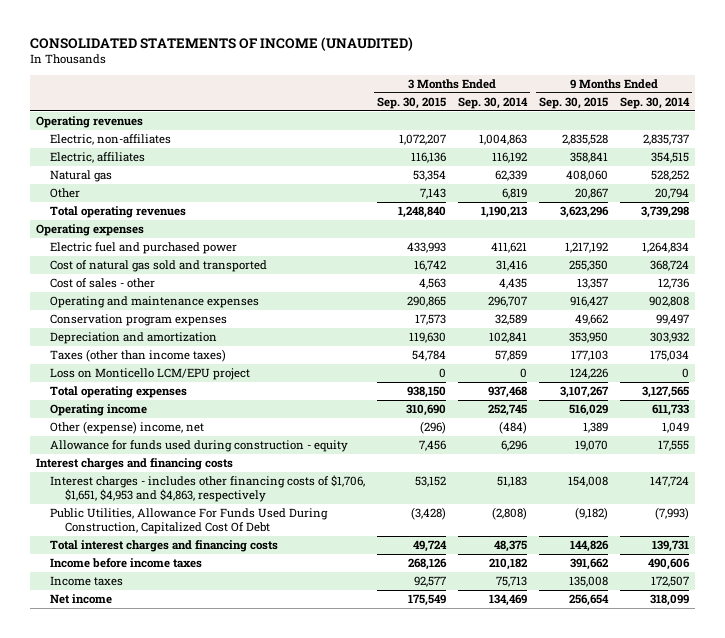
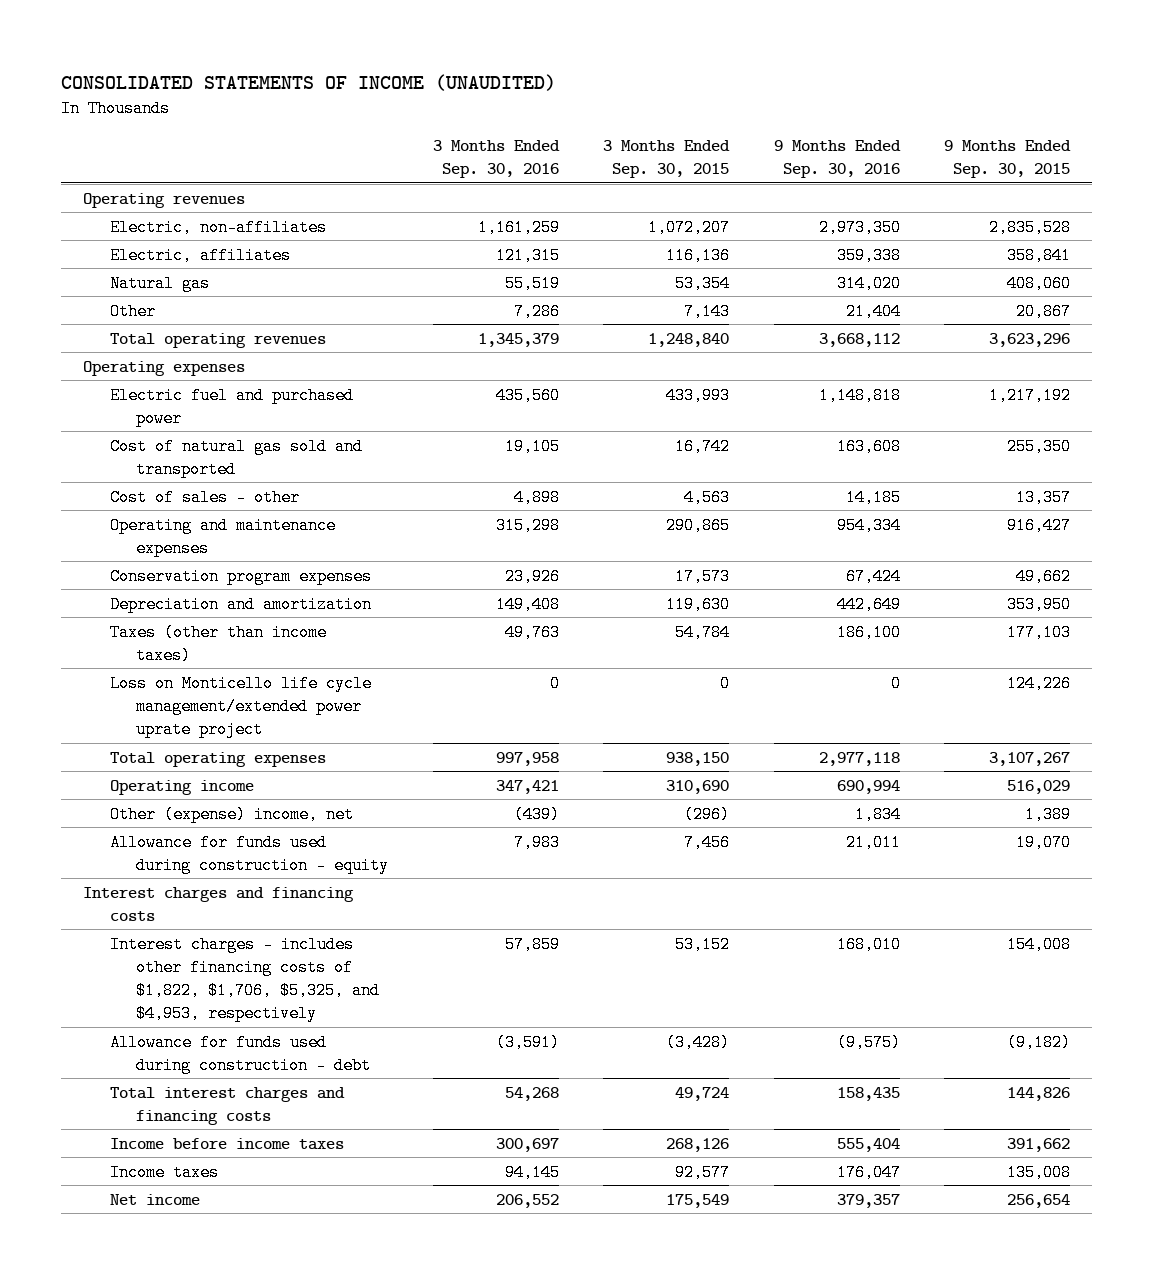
[458,96,529,109] Sep. 30, 2014 -> none
[619,96,690,109] Sep. 30, 2014 -> none
none -> [432,140,560,179] 3 Months Ended Sep. 30, 2016
none -> [773,140,901,179] 9 Months Ended Sep. 30, 2016
[50,368,251,381] Loss on Monticello LCM/EPU project -> [109,674,372,738] Loss on Monticello life cycle management/extended power uprate project
[50,475,366,503] Interest charges - includes other financing costs of $1,706, $1,651, $4,953 and $4,863, respectively -> [109,935,381,1022] Interest charges - includes other financing costs of $1,822, $1,706, $5,325, and $4,953, respectively
[50,508,329,535] Public Utilities, Allowance For Funds Used During Construction, Capitalized Cost Of Debt -> [109,1033,372,1074] Allowance for funds used during construction - debt

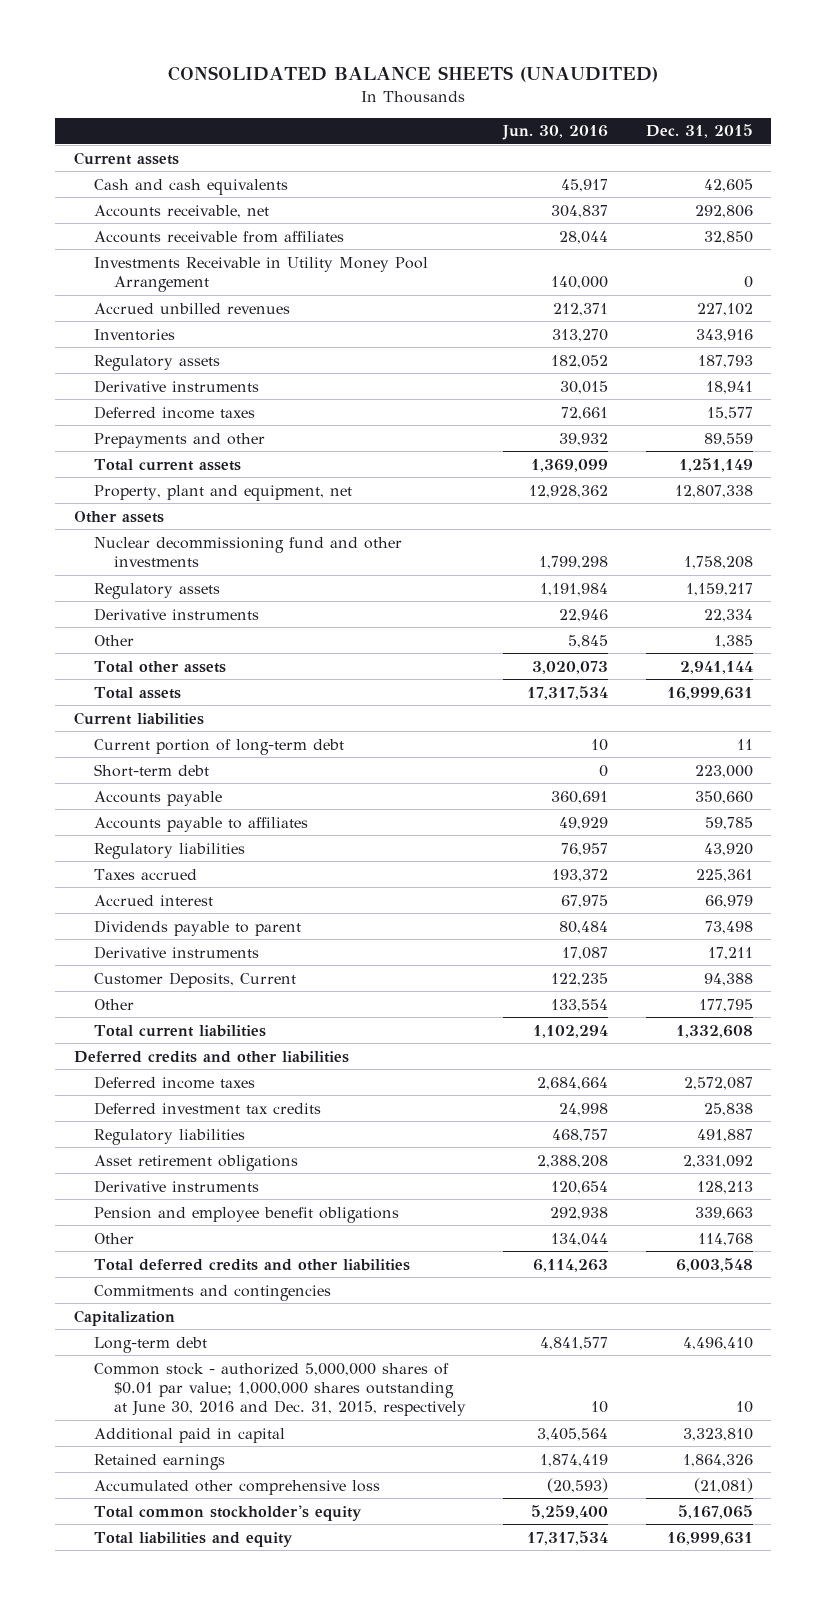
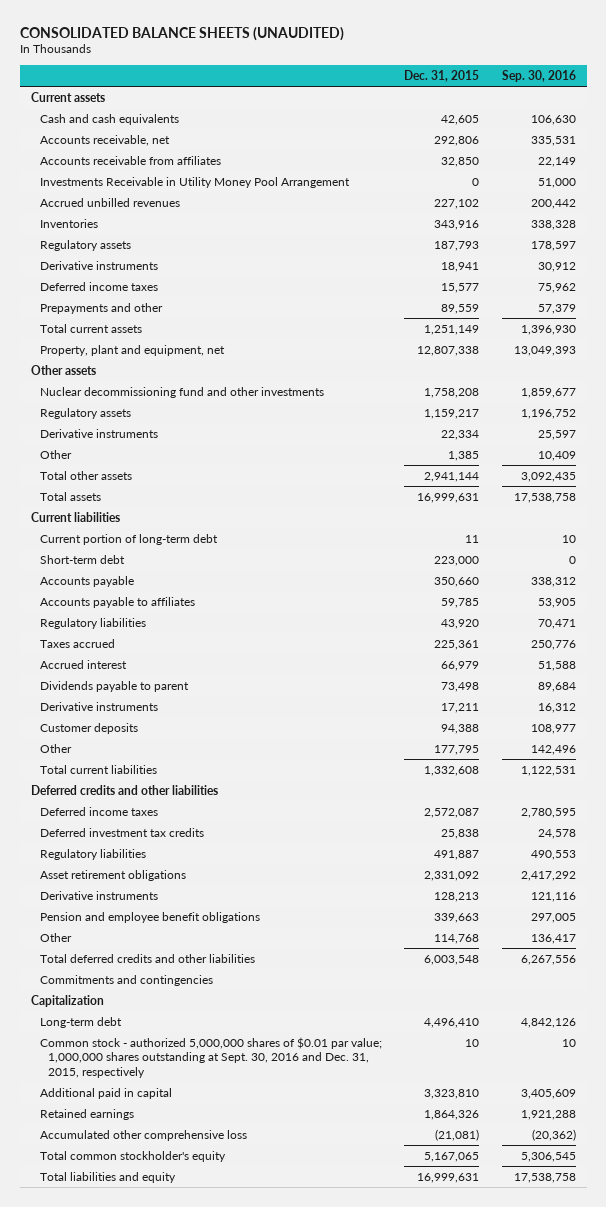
[502,125,609,141] Jun. 30, 2016 -> none
none -> [501,69,576,82] Sep. 30, 2016
[93,971,296,988] Customer Deposits, Current -> [39,722,138,734] Customer deposits
[93,1362,466,1417] Common stock - authorized 5,000,000 shares of $0.01 par value; 1,000,000 shares outstanding at June 30, 2016 and Dec. 31, 2015, respectively -> [39,1036,382,1078] Common stock - authorized 5,000,000 shares of $0.01 par value; 1,000,000 shares outstanding at Sept. 30, 2016 and Dec. 31, 2015, respectively

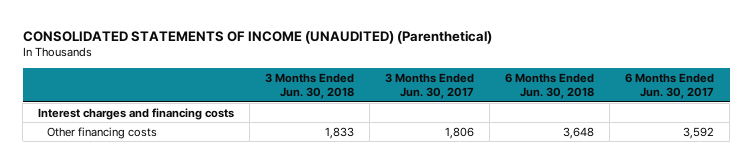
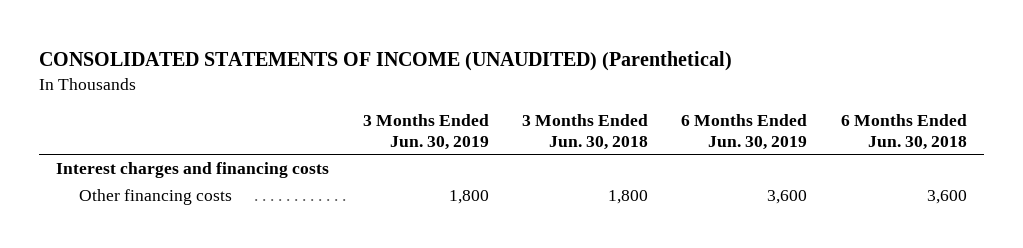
[385,72,475,99] 3 Months Ended Jun. 30, 2017 -> none
[625,72,715,99] 6 Months Ended Jun. 30, 2017 -> none
none -> [362,114,489,150] 3 Months Ended Jun. 30, 2019
none -> [681,114,808,150] 6 Months Ended Jun. 30, 2019
[325,126,355,139] 1,833 -> [608,190,649,205] 1,800
[563,126,595,139] 3,648 -> [926,190,967,205] 3,600

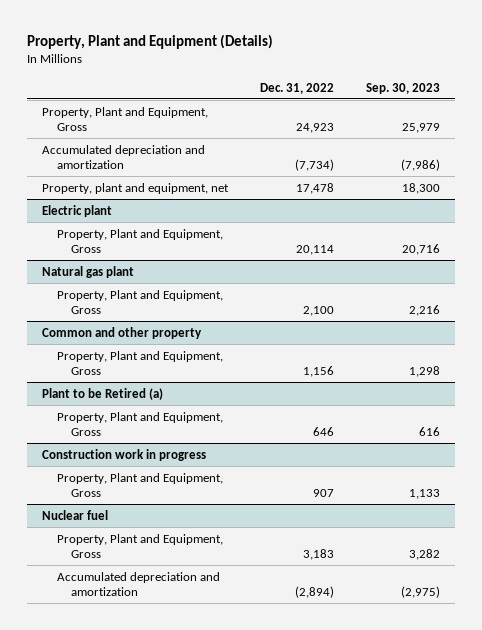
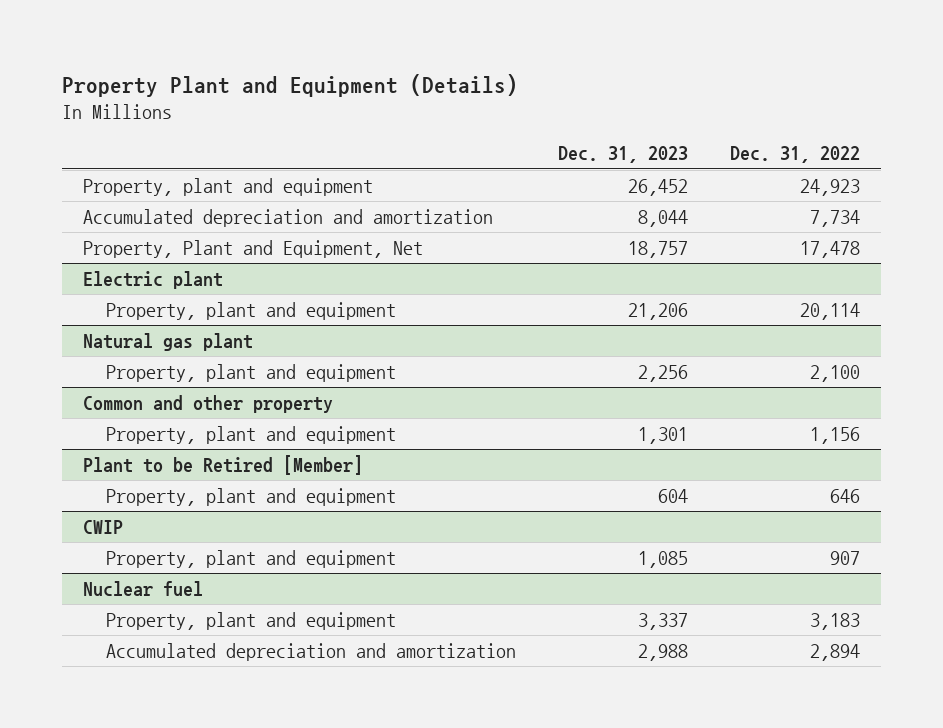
[26,34,273,50] Property, Plant and Equipment (Details) -> [62,74,519,98] Property Plant and Equipment (Details)
[365,82,440,94] Sep. 30, 2023 -> none
none -> [557,146,688,164] Dec. 31, 2023
[42,106,209,131] Property, Plant and Equipment, Gross -> [83,177,374,196] Property, plant and equipment
[295,158,335,171] (7,734) -> [809,209,860,227] 7,734
[42,182,230,194] Property, plant and equipment, net -> [83,239,424,258] Property, Plant and Equipment, Net
[56,228,223,253] Property, Plant and Equipment, Gross -> [105,301,396,320] Property, plant and equipment
[56,289,223,314] Property, Plant and Equipment, Gross -> [105,363,396,382] Property, plant and equipment
[56,350,223,375] Property, Plant and Equipment, Gross -> [105,425,396,444] Property, plant and equipment
[42,387,164,400] Plant to be Retired (a) -> [83,454,364,475] Plant to be Retired [Member]
[56,411,223,436] Property, Plant and Equipment, Gross -> [105,487,396,506] Property, plant and equipment
[42,448,207,461] Construction work in progress -> [83,519,124,534] CWIP
[56,472,223,497] Property, Plant and Equipment, Gross -> [105,549,396,568] Property, plant and equipment
[56,533,223,558] Property, Plant and Equipment, Gross -> [105,611,396,630] Property, plant and equipment
[295,585,335,598] (2,894) -> [809,643,860,661] 2,894

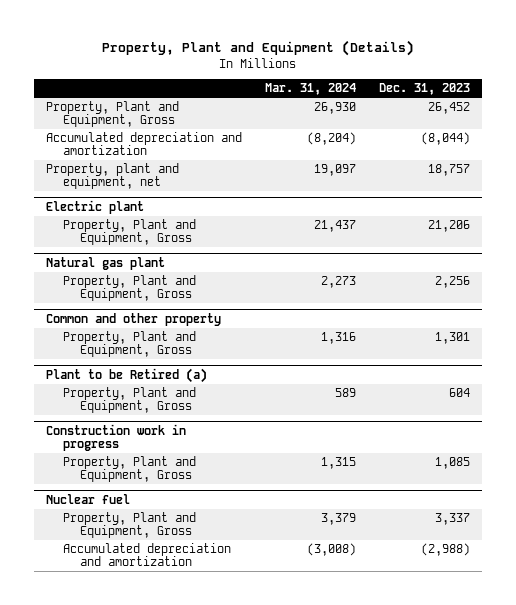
[62,74,519,98] Property Plant and Equipment (Details) -> [102,40,415,57] Property, Plant and Equipment (Details)
[729,146,860,164] Dec. 31, 2022 -> none
none -> [265,83,357,96] Mar. 31, 2024
[83,177,374,196] Property, plant and equipment -> [45,101,179,128] Property, Plant and Equipment, Gross
[637,209,688,227] 8,044 -> [421,132,471,146] (8,044)
[83,239,424,258] Property, Plant and Equipment, Net -> [45,163,179,190] Property, plant and equipment, net
[105,301,396,320] Property, plant and equipment -> [62,219,196,246] Property, Plant and Equipment, Gross
[105,363,396,382] Property, plant and equipment -> [62,275,196,302] Property, Plant and Equipment, Gross
[105,425,396,444] Property, plant and equipment -> [62,331,196,358] Property, Plant and Equipment, Gross
[83,454,364,475] Plant to be Retired [Member] -> [45,367,207,383] Plant to be Retired (a)
[105,487,396,506] Property, plant and equipment -> [62,387,196,414] Property, Plant and Equipment, Gross
[83,519,124,534] CWIP -> [45,423,186,451] Construction work in progress
[105,549,396,568] Property, plant and equipment -> [62,456,196,483] Property, Plant and Equipment, Gross
[105,611,396,630] Property, plant and equipment -> [62,512,196,539] Property, Plant and Equipment, Gross
[637,643,688,661] 2,988 -> [421,543,471,557] (2,988)

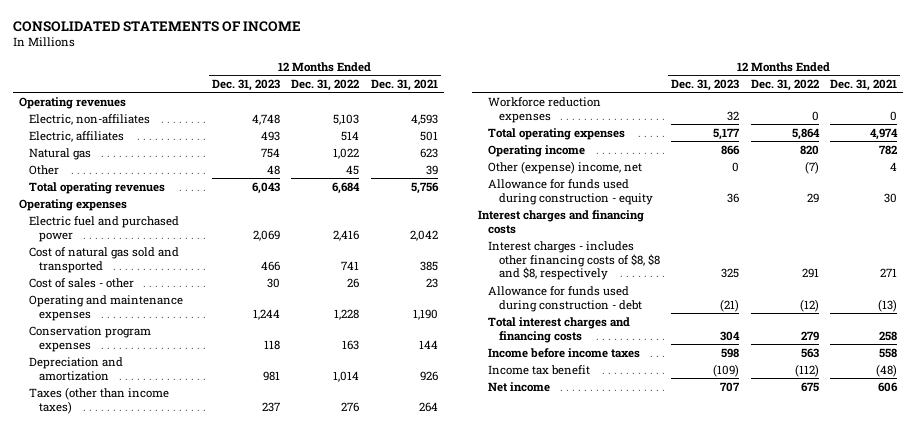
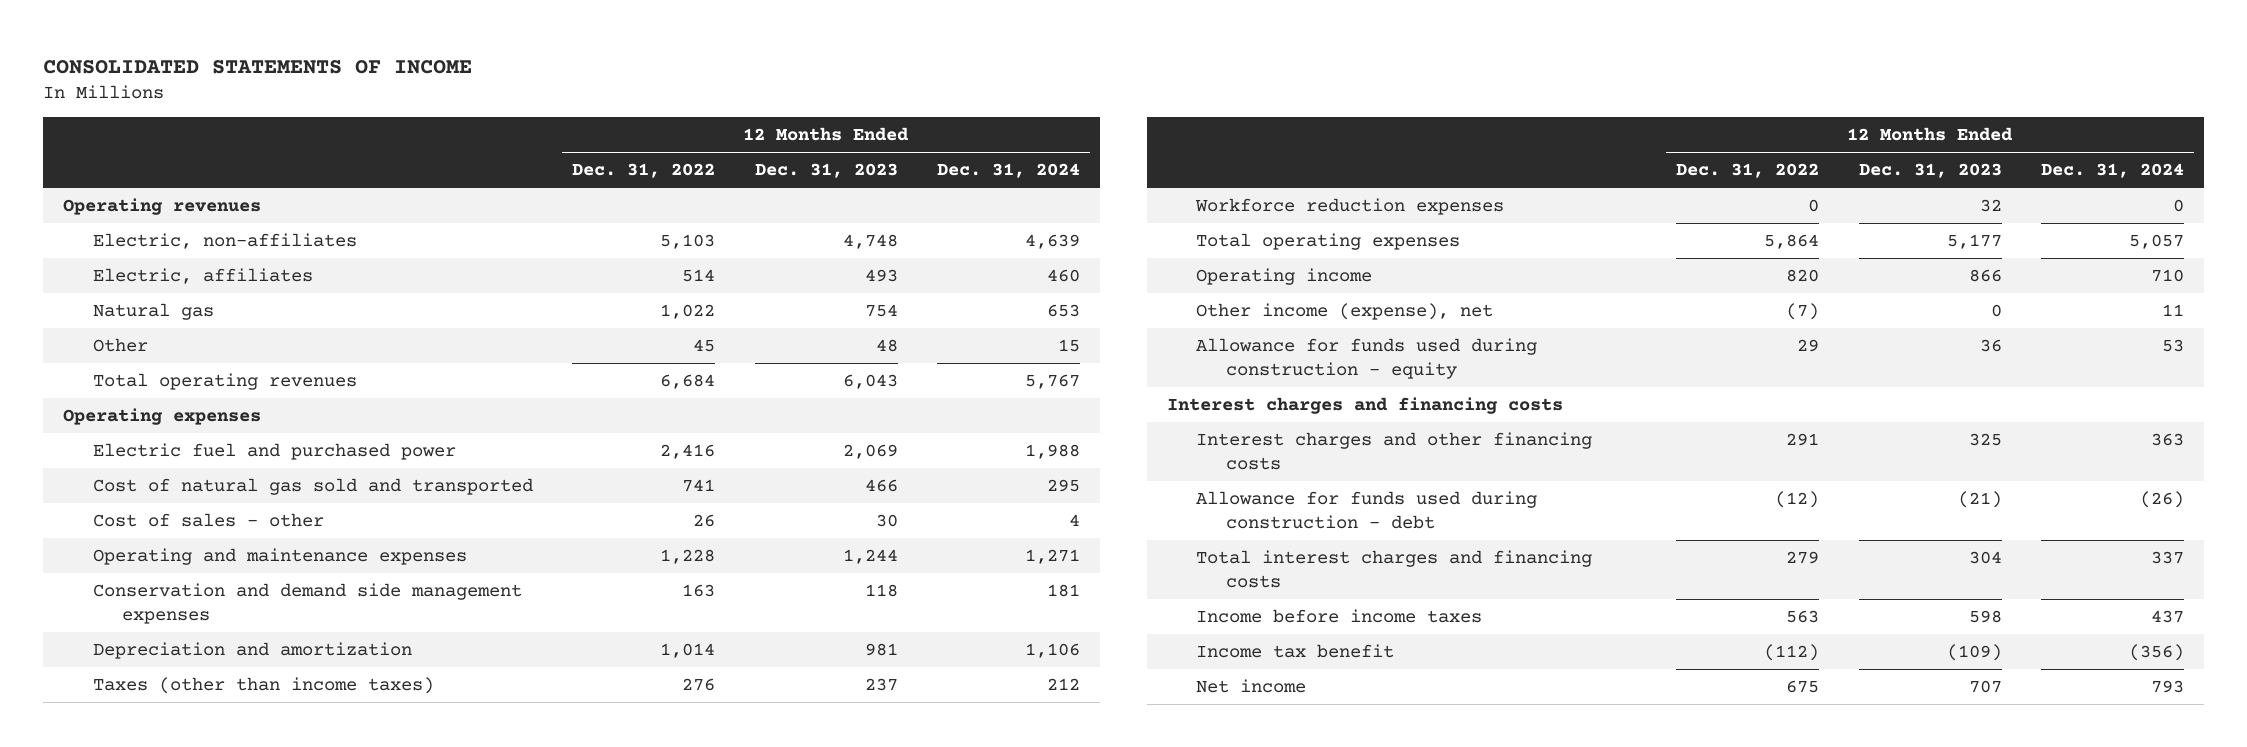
[370,78,438,91] Dec. 31, 2021 -> none
none -> [937,163,1081,179] Dec. 31, 2024
[28,325,151,352] Conservation program expenses -> [92,583,522,624] Conservation and demand side management expenses
[488,160,643,174] Other (expense) income, net -> [1196,303,1494,321] Other income (expense), net
[488,240,660,281] Interest charges - includes other financing costs of $8, $8 and $8, respectively -> [1196,432,1593,470] Interest charges and other financing costs

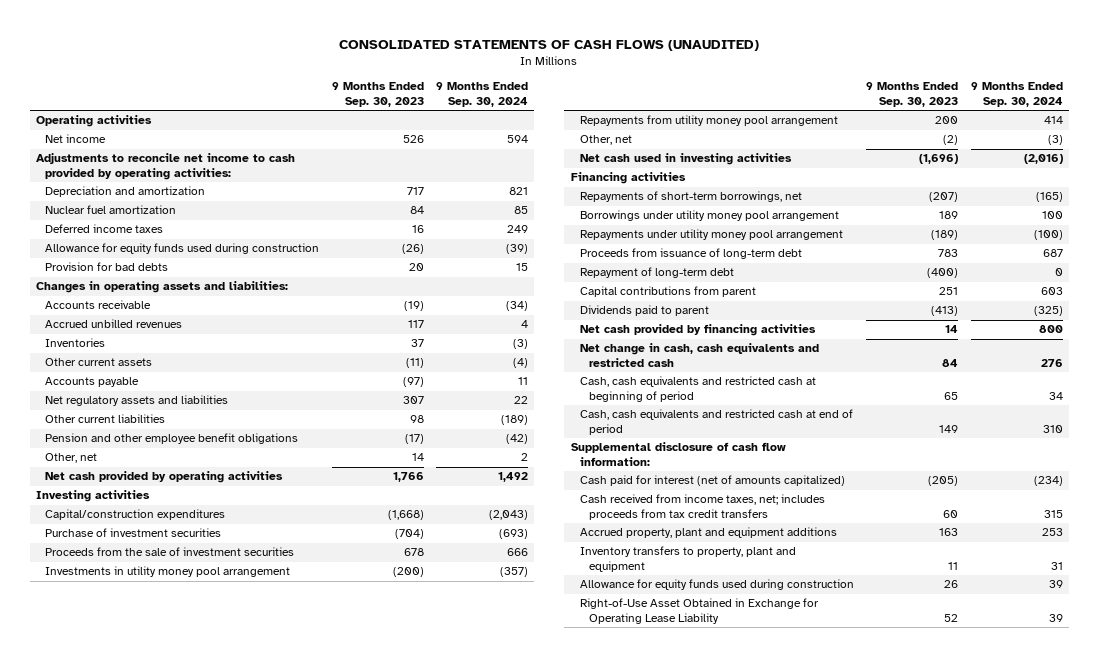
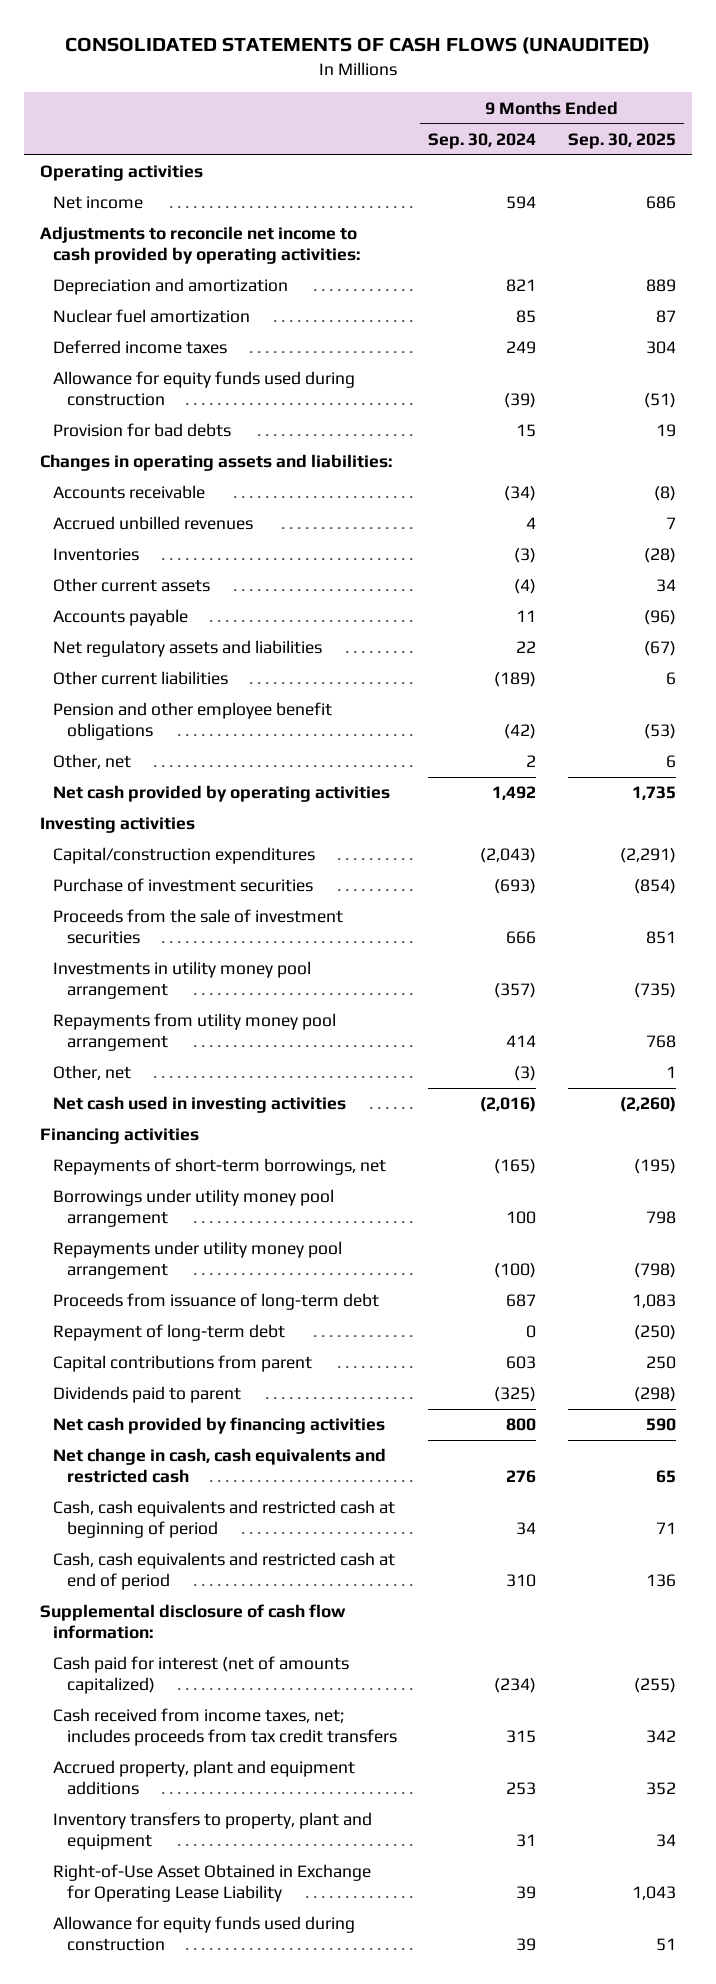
[331,82,424,108] 9 Months Ended Sep. 30, 2023 -> none
none -> [568,132,677,149] Sep. 30, 2025
[579,579,854,591] Allowance for equity funds used during construction -> [53,1916,356,1951] Allowance for equity funds used during construction

